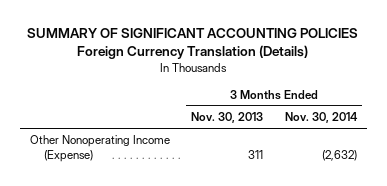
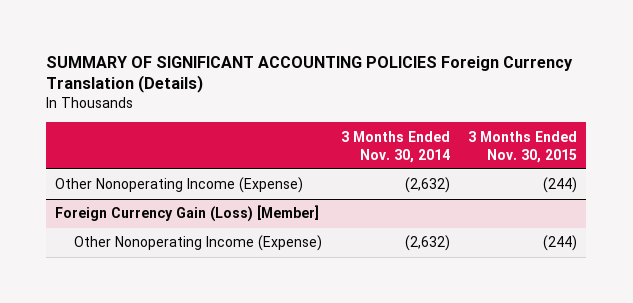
[191,112,264,124] Nov. 30, 2013 -> none
none -> [468,130,578,163] 3 Months Ended Nov. 30, 2015
none -> [55,205,320,223] Foreign Currency Gain (Loss) [Member]
none -> [74,235,323,252] Other Nonoperating Income (Expense)

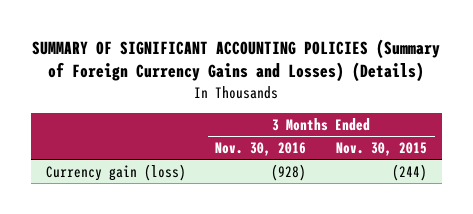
[46,55,574,94] SUMMARY OF SIGNIFICANT ACCOUNTING POLICIES Foreign Currency Translation (Details) -> [32,38,441,83] SUMMARY OF SIGNIFICANT ACCOUNTING POLICIES (Summary of Foreign Currency Gains and Losses) (Details)
[340,130,450,163] 3 Months Ended Nov. 30, 2014 -> none
none -> [215,142,307,157] Nov. 30, 2016
[55,205,320,223] Foreign Currency Gain (Loss) [Member] -> none
[74,235,323,252] Other Nonoperating Income (Expense) -> none
[55,177,304,194] Other Nonoperating Income (Expense) -> [45,163,186,181] Currency gain (loss)

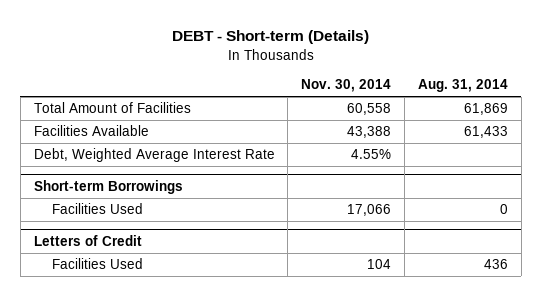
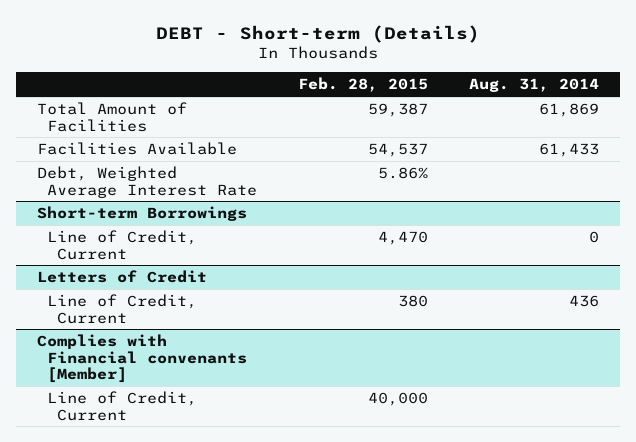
[301,79,392,93] Nov. 30, 2014 -> none
none -> [298,77,429,93] Feb. 28, 2015
[51,203,143,215] Facilities Used -> none
none -> [47,229,198,260] Line of Credit, Current
[51,258,143,270] Facilities Used -> [47,293,198,324] Line of Credit, Current
none -> [36,333,248,384] Complies with Financial convenants [Member]
none -> [47,390,198,421] Line of Credit, Current

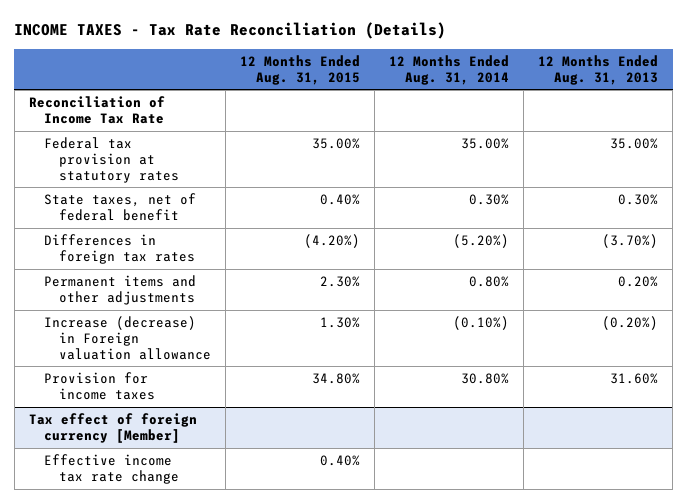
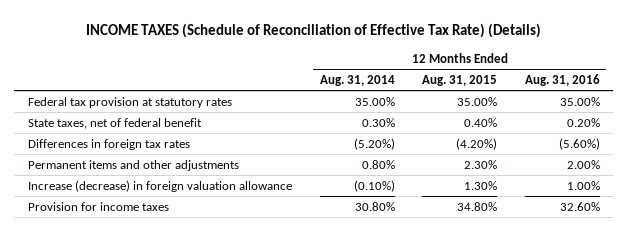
[14,22,447,40] INCOME TAXES - Tax Rate Reconciliation (Details) -> [85,22,541,38] INCOME TAXES (Schedule of Reconciliation of Effective Tax Rate) (Details)
[538,54,659,85] 12 Months Ended Aug. 31, 2013 -> none
none -> [524,73,600,86] Aug. 31, 2016
[28,96,165,124] Reconciliation of Income Tax Rate -> none
[44,316,212,360] Increase (decrease) in Foreign valuation allowance -> [28,179,293,192] Increase (decrease) in foreign valuation allowance
[28,413,197,443] Tax effect of foreign currency [Member] -> none
[44,454,180,484] Effective income tax rate change -> none

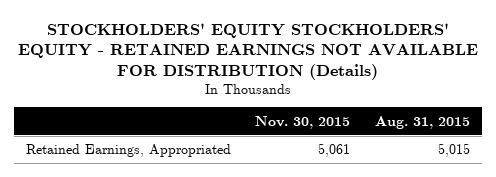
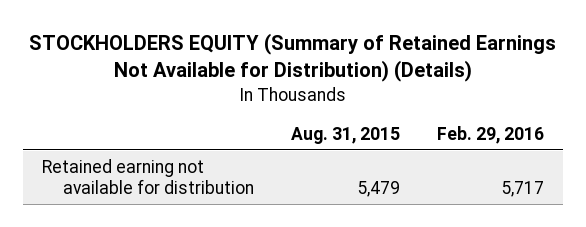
[17,22,478,81] STOCKHOLDERS' EQUITY STOCKHOLDERS' EQUITY - RETAINED EARNINGS NOT AVAILABLE FOR DISTRIBUTION (Details) -> [29,33,557,83] STOCKHOLDERS EQUITY (Summary of Retained Earnings Not Available for Distribution) (Details)
[255,115,351,129] Nov. 30, 2015 -> none
none -> [437,126,545,145] Feb. 29, 2016
[26,144,232,158] Retained Earnings, Appropriated -> [41,158,255,195] Retained earning not available for distribution
[437,143,470,158] 5,015 -> [357,181,401,198] 5,479

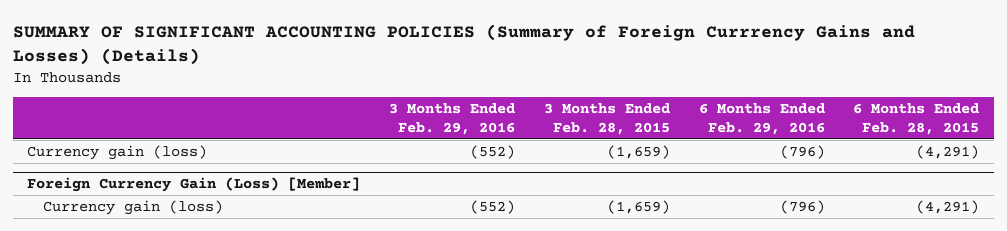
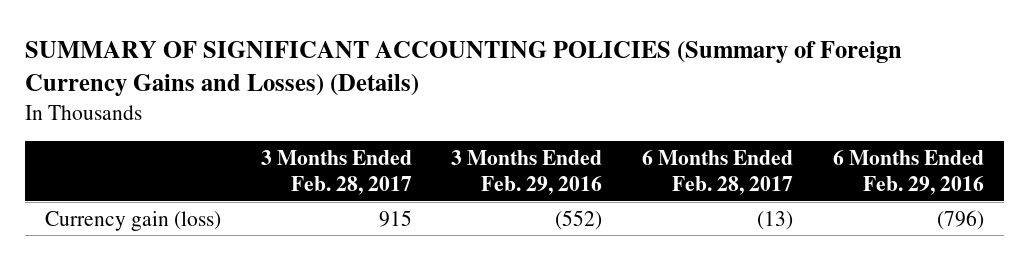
[12,23,915,65] SUMMARY OF SIGNIFICANT ACCOUNTING POLICIES (Summary of Foreign Currrency Gains and Losses) (Details) -> [24,40,902,97] SUMMARY OF SIGNIFICANT ACCOUNTING POLICIES (Summary of Foreign Currency Gains and Losses) (Details)
[543,103,670,135] 3 Months Ended Feb. 28, 2015 -> none
[853,103,980,135] 6 Months Ended Feb. 28, 2015 -> none
none -> [260,150,412,196] 3 Months Ended Feb. 28, 2017
none -> [642,150,794,196] 6 Months Ended Feb. 28, 2017
[27,177,361,193] Foreign Currency Gain (Loss) [Member] -> none
[43,199,224,215] Currency gain (loss) -> none

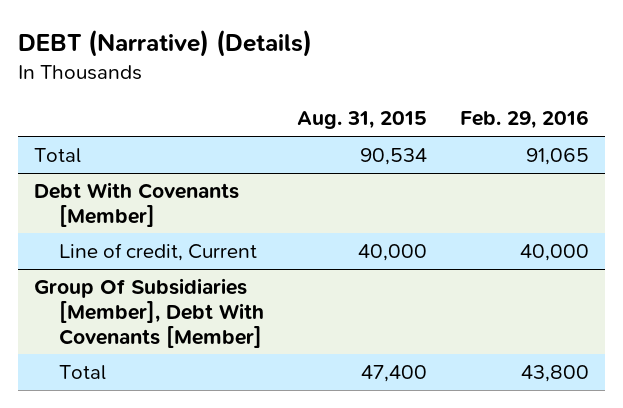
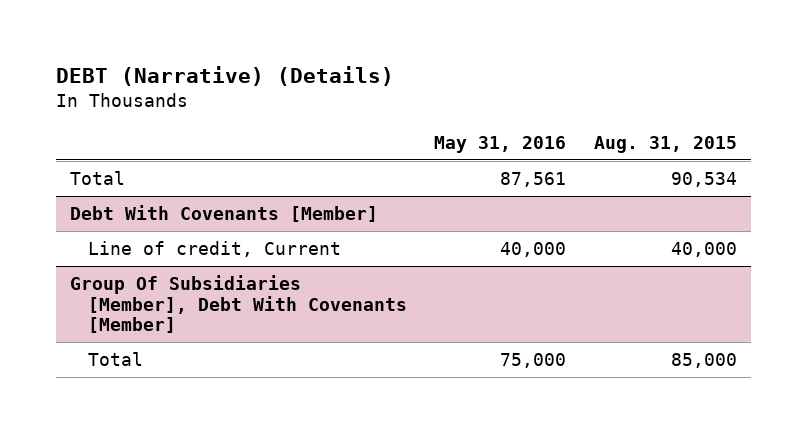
[459,110,589,130] Feb. 29, 2016 -> none
none -> [434,135,567,153] May 31, 2016
[360,365,427,383] 47,400 -> [670,352,737,368] 85,000

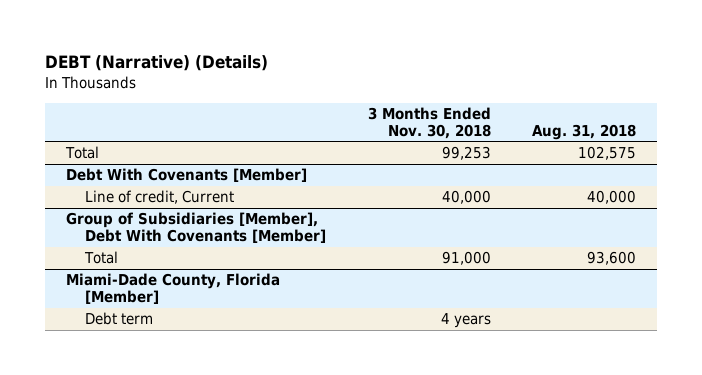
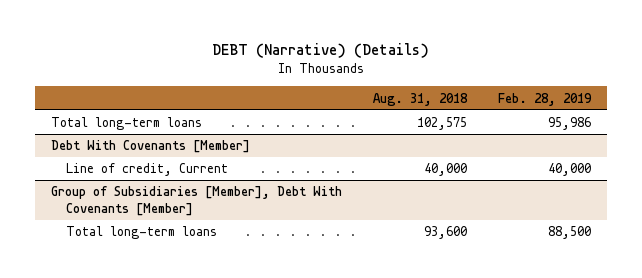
[367,106,491,139] 3 Months Ended Nov. 30, 2018 -> none
none -> [498,92,593,106] Feb. 28, 2019
[65,146,100,160] Total -> [50,117,202,131] Total long-term loans
[66,273,281,305] Miami-Dade County, Florida [Member] -> none
[85,312,154,326] Debt term -> none
[84,251,119,265] Total -> [65,226,217,240] Total long-term loans

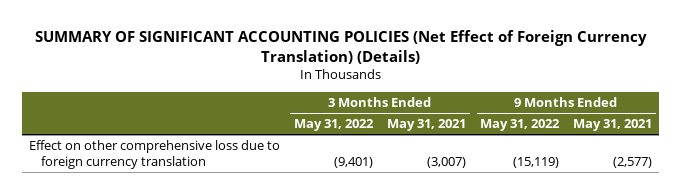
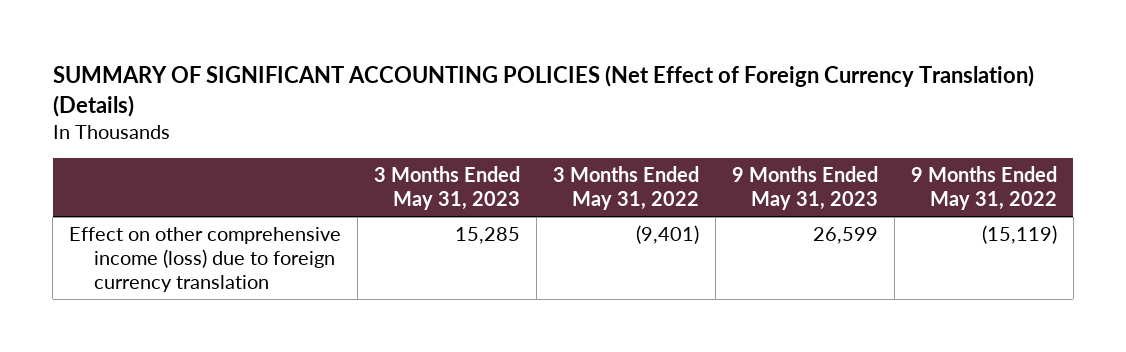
[387,119,467,132] May 31, 2021 -> none
[573,119,653,132] May 31, 2021 -> none
none -> [373,166,520,211] 3 Months Ended May 31, 2023
none -> [731,166,878,211] 9 Months Ended May 31, 2023
[28,140,280,170] Effect on other comprehensive loss due to foreign currency translation -> [69,227,342,293] Effect on other comprehensive income (loss) due to foreign currency translation

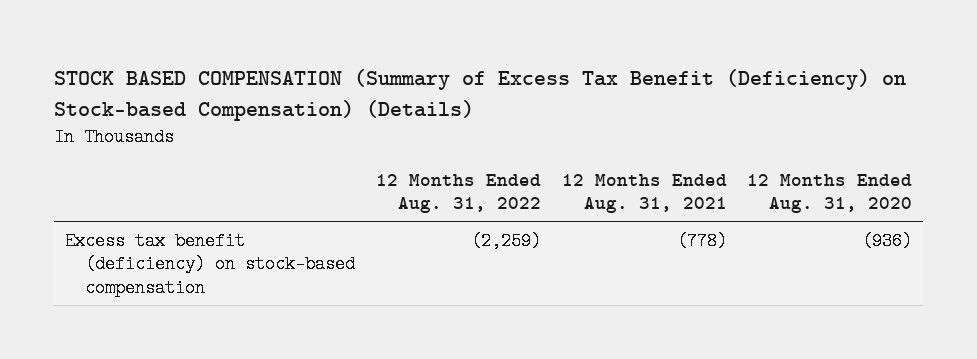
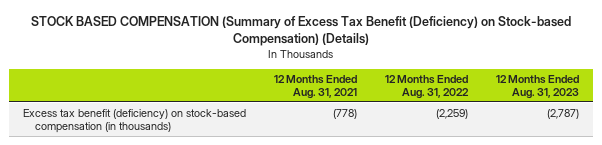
[747,173,913,214] 12 Months Ended Aug. 31, 2020 -> none
none -> [496,74,580,100] 12 Months Ended Aug. 31, 2023
[64,232,356,297] Excess tax benefit (deficiency) on stock-based compensation -> [23,108,247,134] Excess tax benefit (deficiency) on stock-based compensation (in thousands)

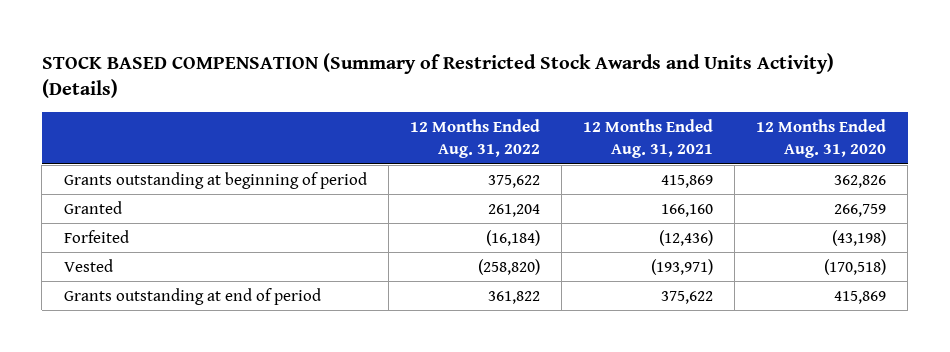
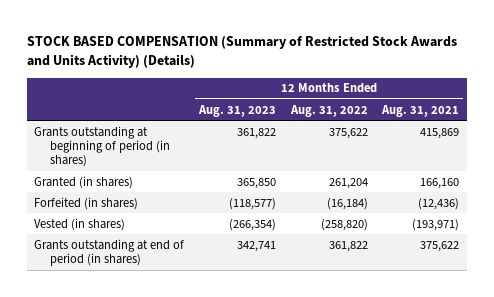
[756,119,887,159] 12 Months Ended Aug. 31, 2020 -> none
none -> [197,104,276,117] Aug. 31, 2023
[63,171,367,189] Grants outstanding at beginning of period -> [34,125,170,168] Grants outstanding at beginning of period (in shares)
[63,200,122,214] Granted -> [34,175,134,189] Granted (in shares)
[63,229,129,243] Forfeited -> [34,196,139,210] Forfeited (in shares)
[63,258,113,272] Vested -> [34,217,126,231] Vested (in shares)
[63,287,321,305] Grants outstanding at end of period -> [34,238,185,267] Grants outstanding at end of period (in shares)

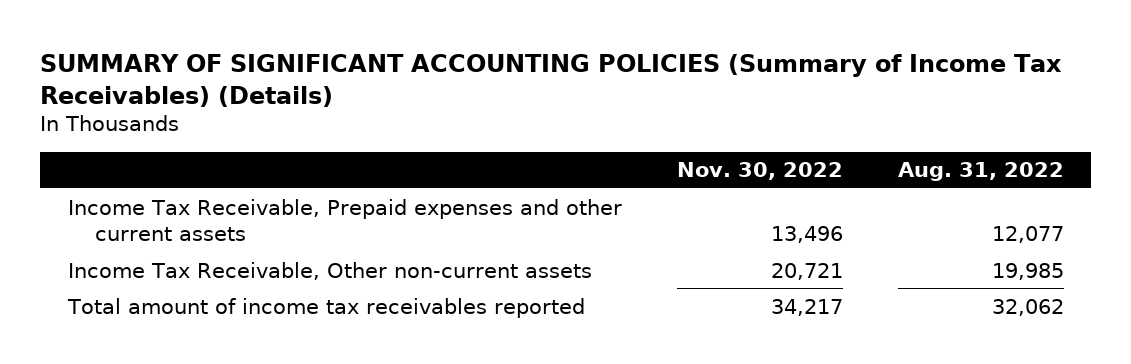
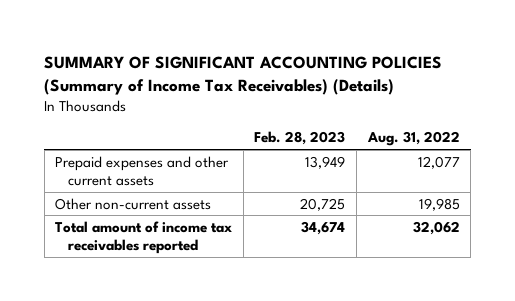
[676,162,843,181] Nov. 30, 2022 -> none
none -> [254,131,346,146] Feb. 28, 2023
[67,198,622,242] Income Tax Receivable, Prepaid expenses and other current assets -> [55,155,230,187] Prepaid expenses and other current assets
[67,261,592,280] Income Tax Receivable, Other non-current assets -> [55,197,212,210] Other non-current assets

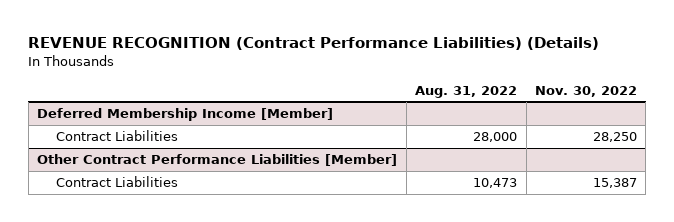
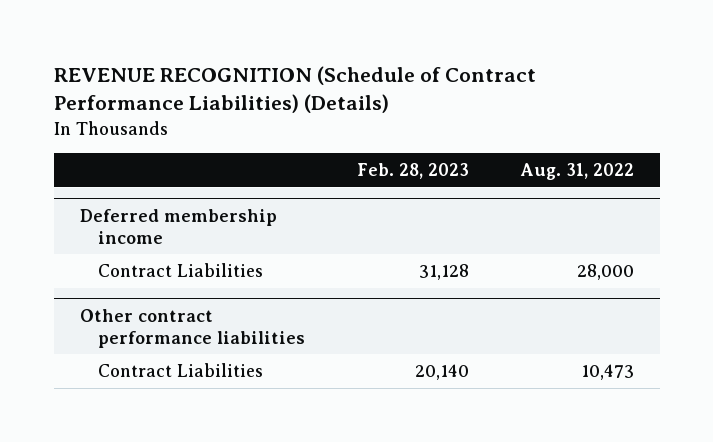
[28,37,600,51] REVENUE RECOGNITION (Contract Performance Liabilities) (Details) -> [53,65,536,114] REVENUE RECOGNITION (Schedule of Contract Performance Liabilities) (Details)
[535,85,638,97] Nov. 30, 2022 -> none
none -> [356,163,469,180] Feb. 28, 2023
[37,108,334,122] Deferred Membership Income [Member] -> [79,208,277,244] Deferred membership income
[37,154,398,167] Other Contract Performance Liabilities [Member] -> [79,308,305,348] Other contract performance liabilities

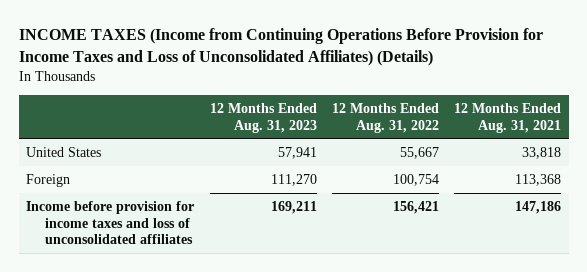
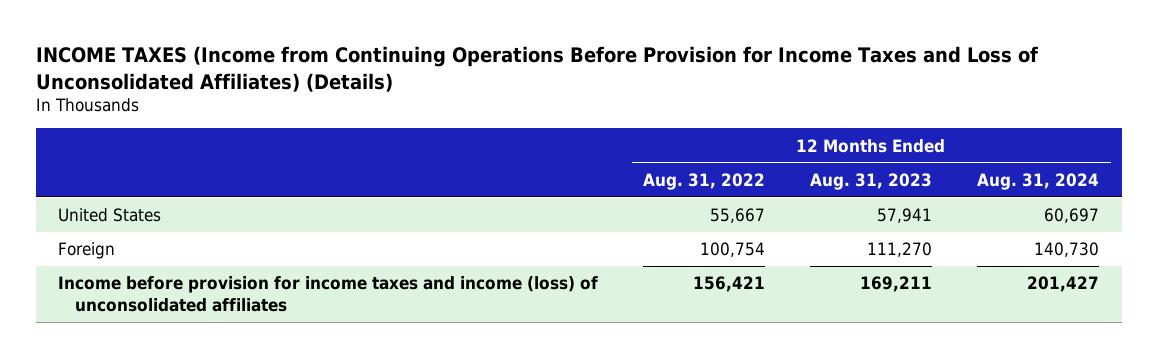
[454,103,562,133] 12 Months Ended Aug. 31, 2021 -> none
none -> [977,172,1100,190] Aug. 31, 2024
[26,200,195,245] Income before provision for income taxes and loss of unconsolidated affiliates -> [58,276,599,313] Income before provision for income taxes and income (loss) of unconsolidated affiliates

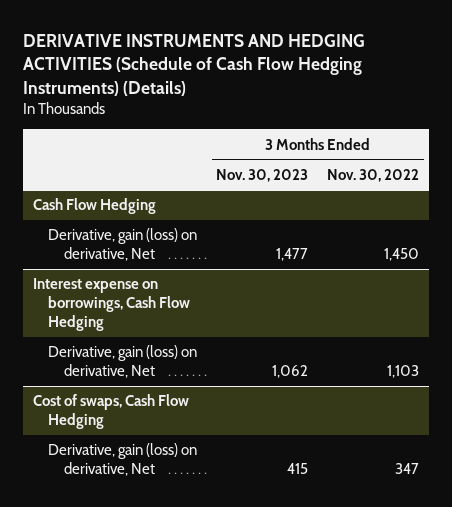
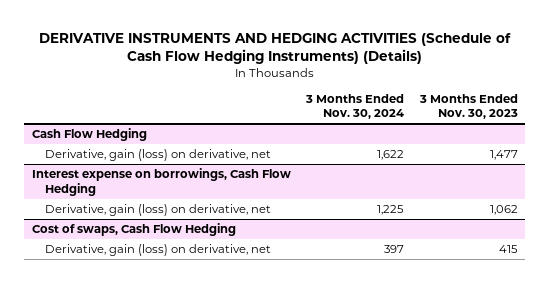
[327,168,420,182] Nov. 30, 2022 -> none
none -> [305,93,405,120] 3 Months Ended Nov. 30, 2024
[48,228,198,262] Derivative, gain (loss) on derivative, Net -> [44,149,271,162] Derivative, gain (loss) on derivative, net
[48,345,198,379] Derivative, gain (loss) on derivative, Net -> [44,204,271,217] Derivative, gain (loss) on derivative, net
[48,443,198,477] Derivative, gain (loss) on derivative, Net -> [44,244,271,257] Derivative, gain (loss) on derivative, net

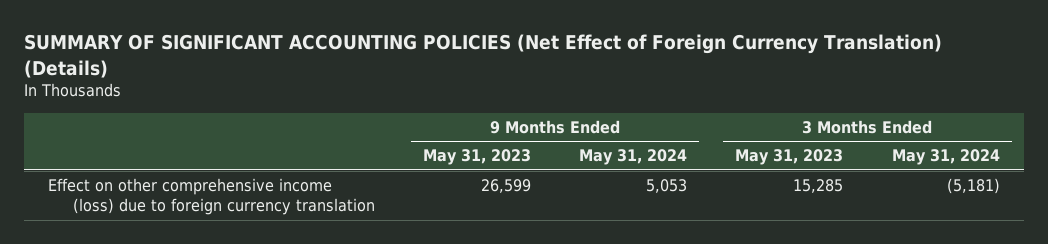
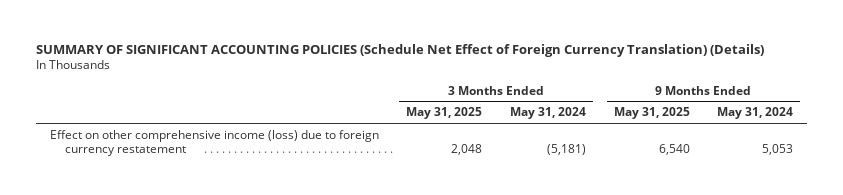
[24,34,943,78] SUMMARY OF SIGNIFICANT ACCOUNTING POLICIES (Net Effect of Foreign Currency Translation) (Details) -> [36,43,765,57] SUMMARY OF SIGNIFICANT ACCOUNTING POLICIES (Schedule Net Effect of Foreign Currency Translation) (Details)
[423,149,532,166] May 31, 2023 -> none
[735,149,844,166] May 31, 2023 -> none
none -> [406,107,483,120] May 31, 2025
none -> [613,107,690,120] May 31, 2025
[48,178,375,216] Effect on other comprehensive income (loss) due to foreign currency translation -> [49,129,379,156] Effect on other comprehensive income (loss) due to foreign currency restatement

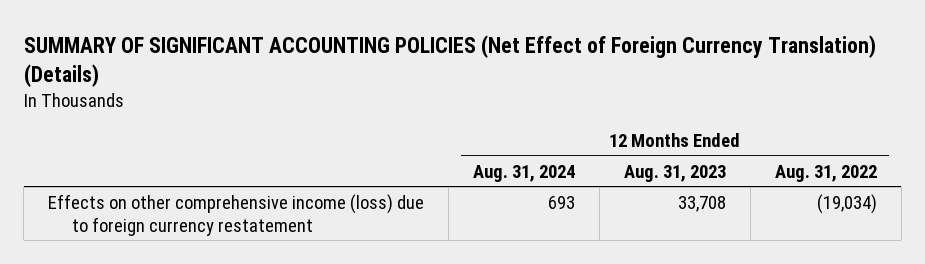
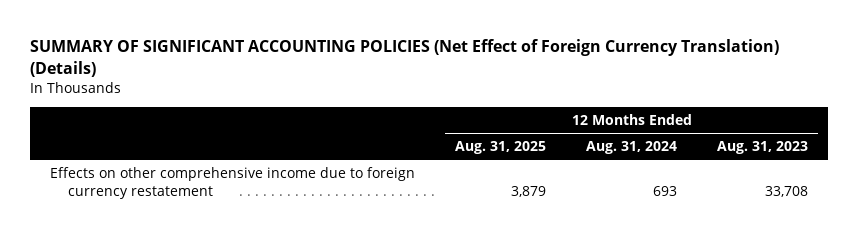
[775,164,878,182] Aug. 31, 2022 -> none
none -> [455,141,547,155] Aug. 31, 2025
[48,193,425,236] Effects on other comprehensive income (loss) due to foreign currency restatement -> [49,167,415,200] Effects on other comprehensive income due to foreign currency restatement

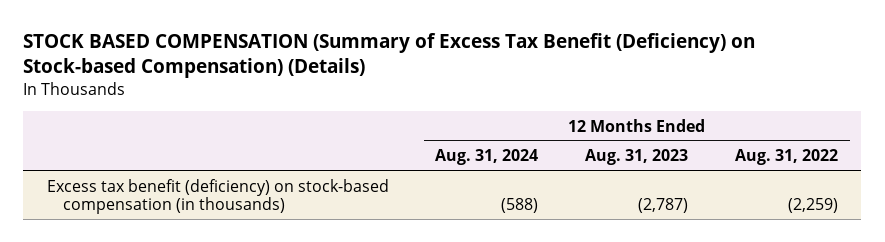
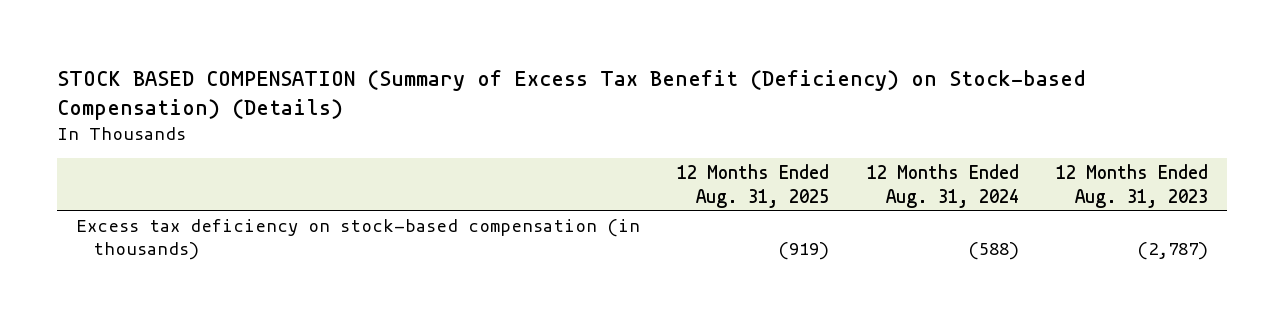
[734,149,838,166] Aug. 31, 2022 -> none
none -> [677,163,830,208] 12 Months Ended Aug. 31, 2025
[46,178,389,215] Excess tax benefit (deficiency) on stock-based compensation (in thousands) -> [75,218,640,261] Excess tax deficiency on stock-based compensation (in thousands)

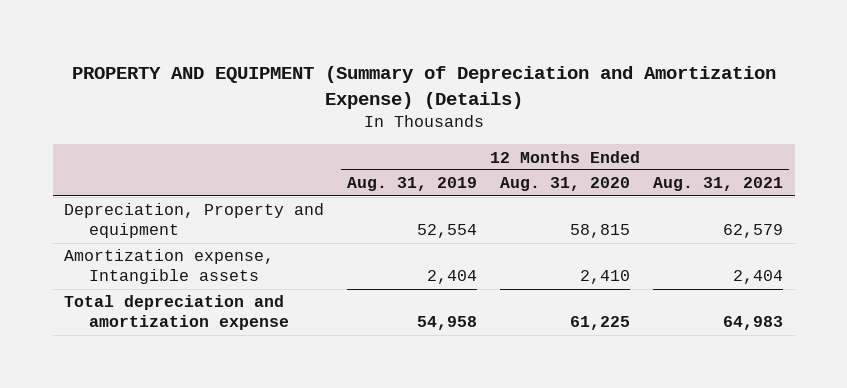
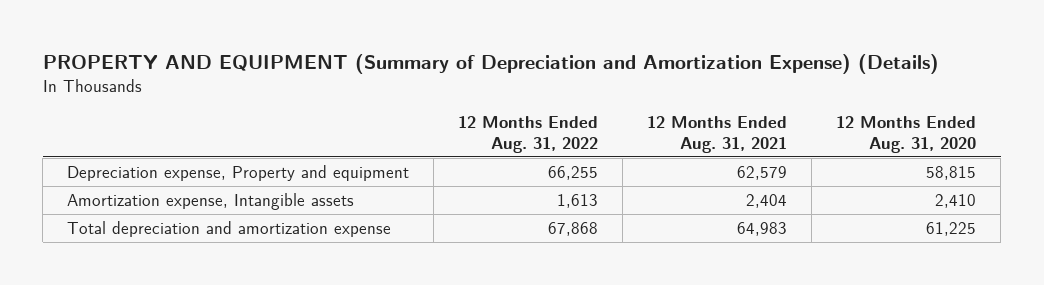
[347,177,478,192] Aug. 31, 2019 -> none
none -> [458,116,599,153] 12 Months Ended Aug. 31, 2022
[64,203,325,239] Depreciation, Property and equipment -> [67,164,410,181] Depreciation expense, Property and equipment

